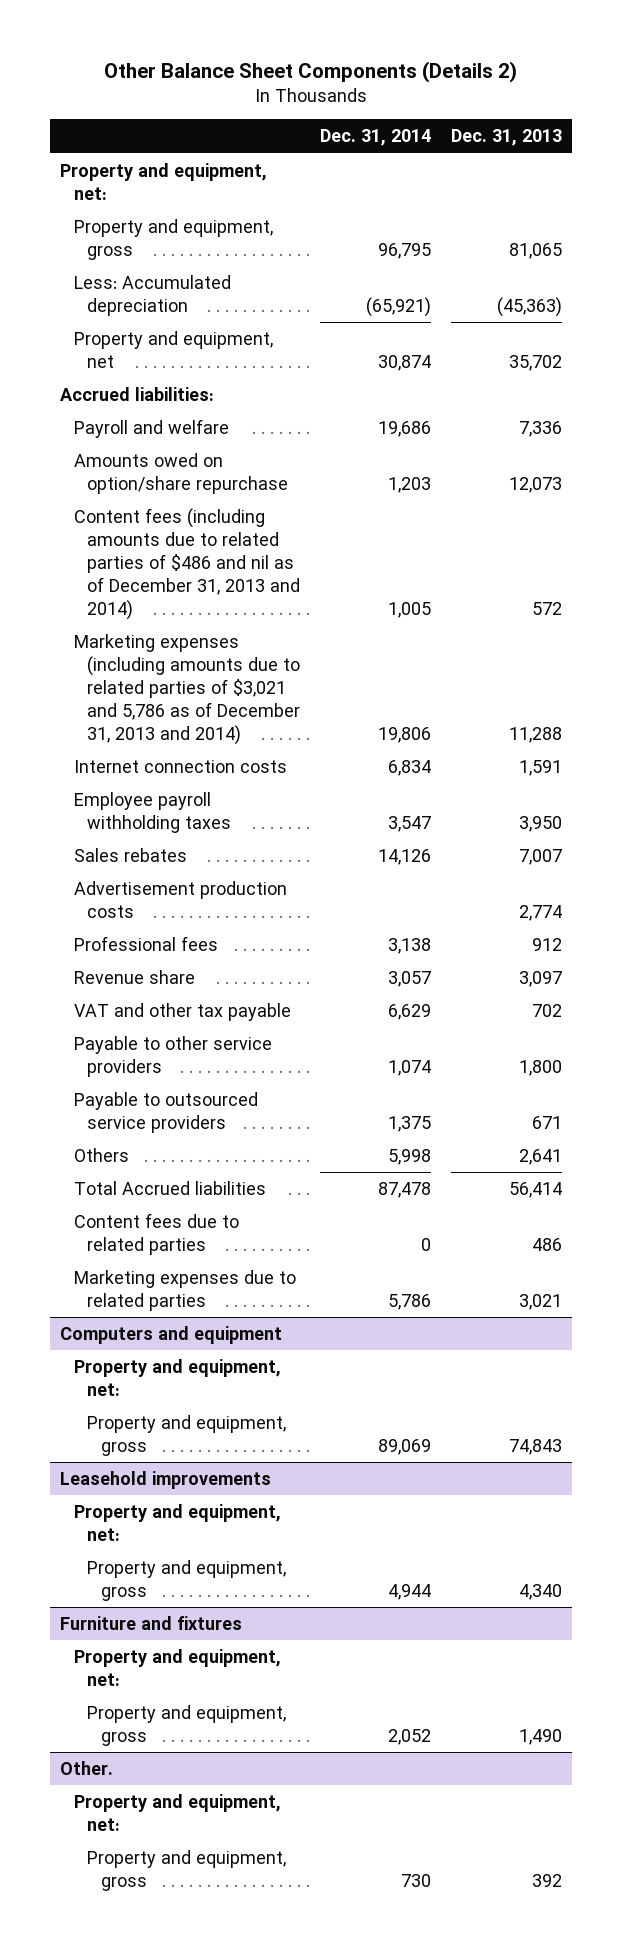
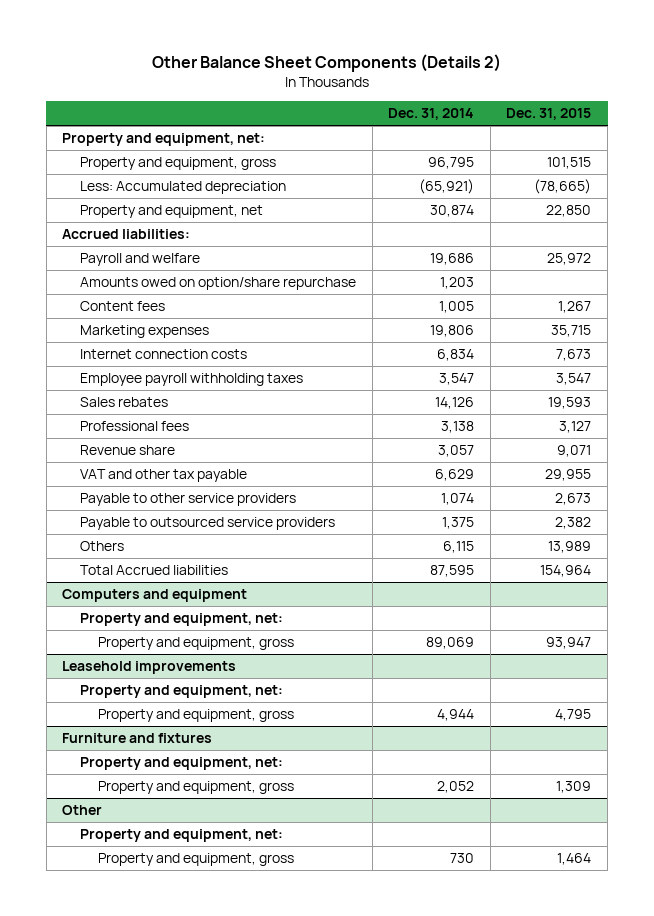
[451,129,563,147] Dec. 31, 2013 -> none
none -> [506,108,592,121] Dec. 31, 2015
[73,507,301,621] Content fees (including amounts due to related parties of $486 and nil as of December 31, 2013 and 2014) -> [80,301,166,312] Content fees
[73,633,301,746] Marketing expenses (including amounts due to related parties of $3,021 and 5,786 as of December 31, 2013 and 2014) -> [80,325,210,339] Marketing expenses
[73,880,287,918] Advertisement production costs -> none
[73,1212,239,1255] Content fees due to related parties -> none
[73,1269,296,1311] Marketing expenses due to related parties -> none
[388,1148,432,1165] 5,998 -> [443,541,475,554] 6,115
[378,1181,432,1198] 87,478 -> [430,565,475,578] 87,595
[59,1760,113,1775] Other. -> [62,805,103,816] Other

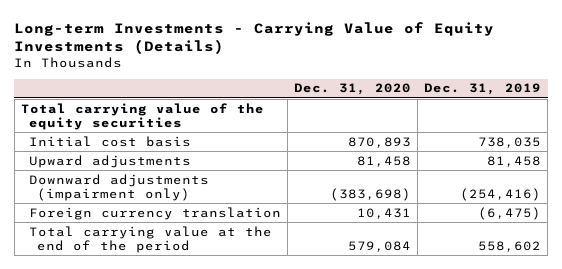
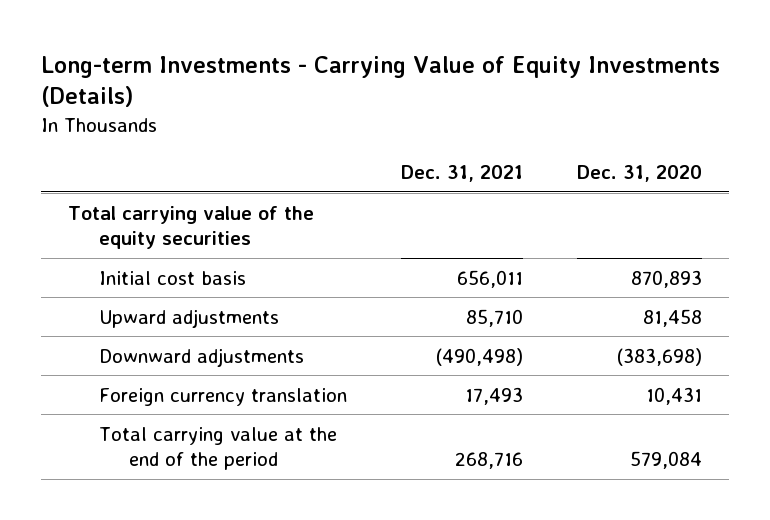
[424,83,542,96] Dec. 31, 2019 -> none
none -> [400,165,523,183] Dec. 31, 2021
[29,173,210,201] Downward adjustments (impairment only) -> [98,347,304,367] Downward adjustments

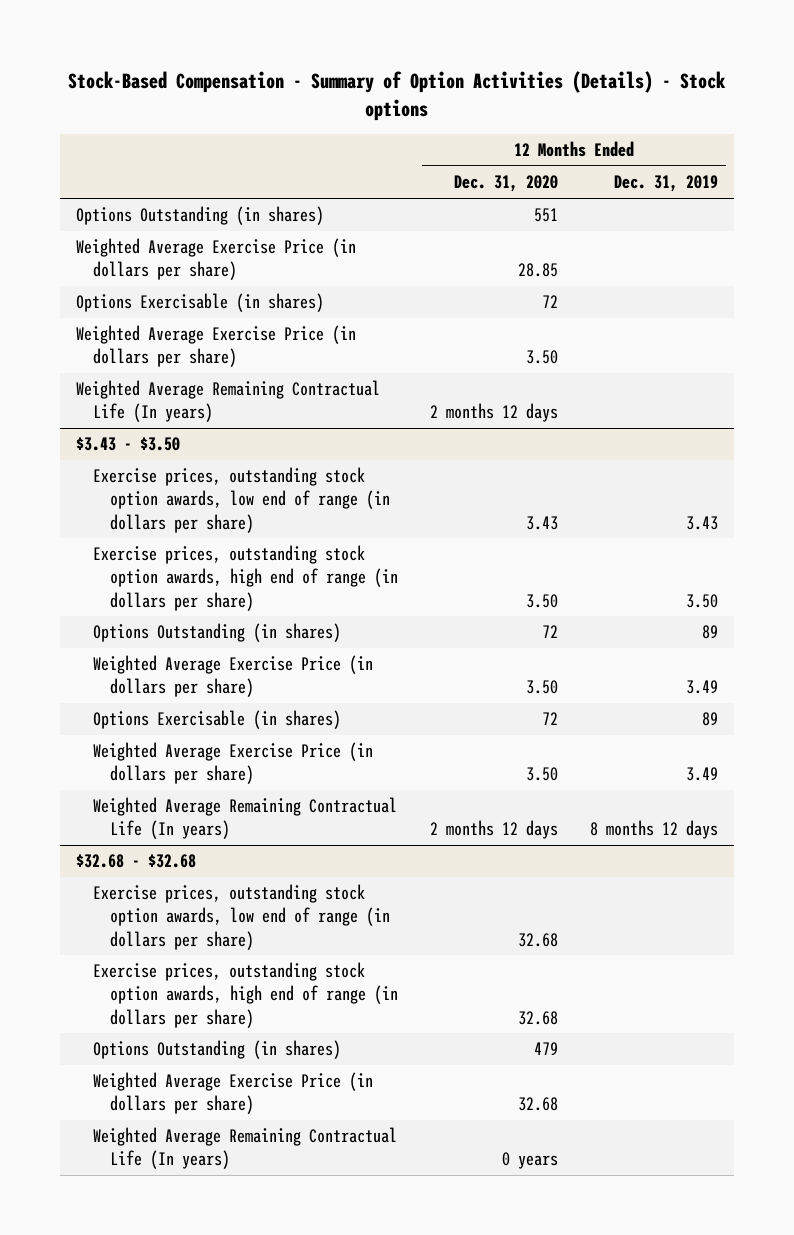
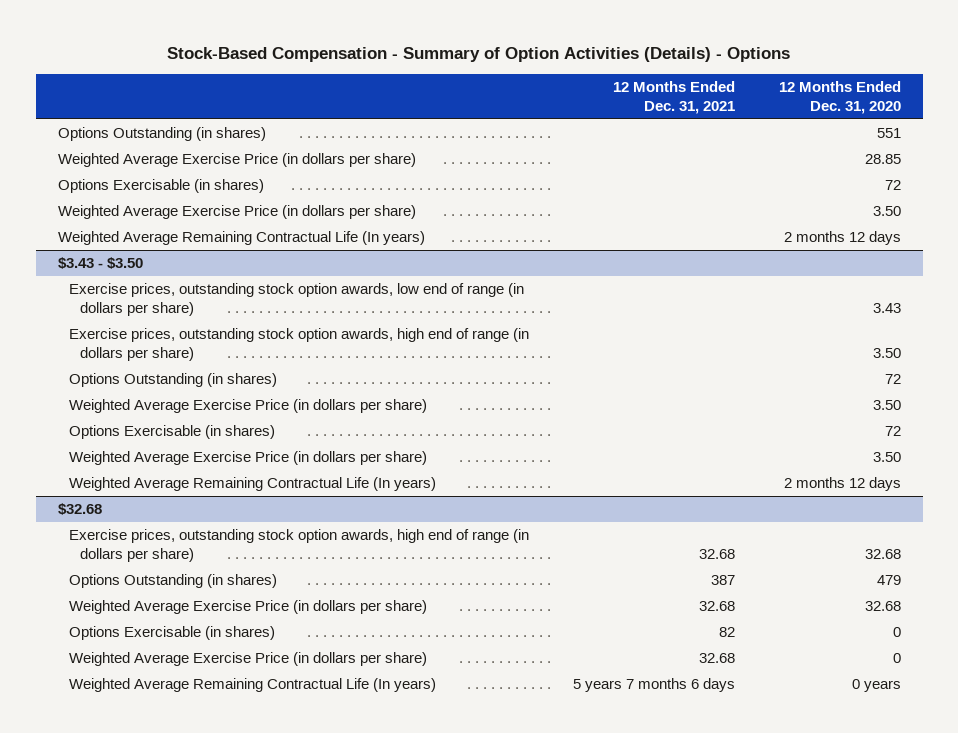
[68,70,727,121] Stock-Based Compensation - Summary of Option Activities (Details) - Stock options -> [167,46,791,62] Stock-Based Compensation - Summary of Option Activities (Details) - Options
[614,175,719,193] Dec. 31, 2019 -> none
none -> [612,80,735,115] 12 Months Ended Dec. 31, 2021
[92,884,390,950] Exercise prices, outstanding stock option awards, low end of range (in dollars per share) -> none
[76,854,197,869] $32.68 - $32.68 -> [57,503,102,516] $32.68
none -> [68,626,275,641] Options Exercisable (in shares)
none -> [68,652,427,667] Weighted Average Exercise Price (in dollars per share)

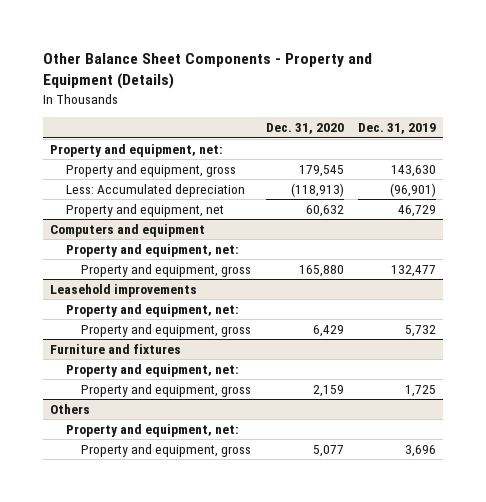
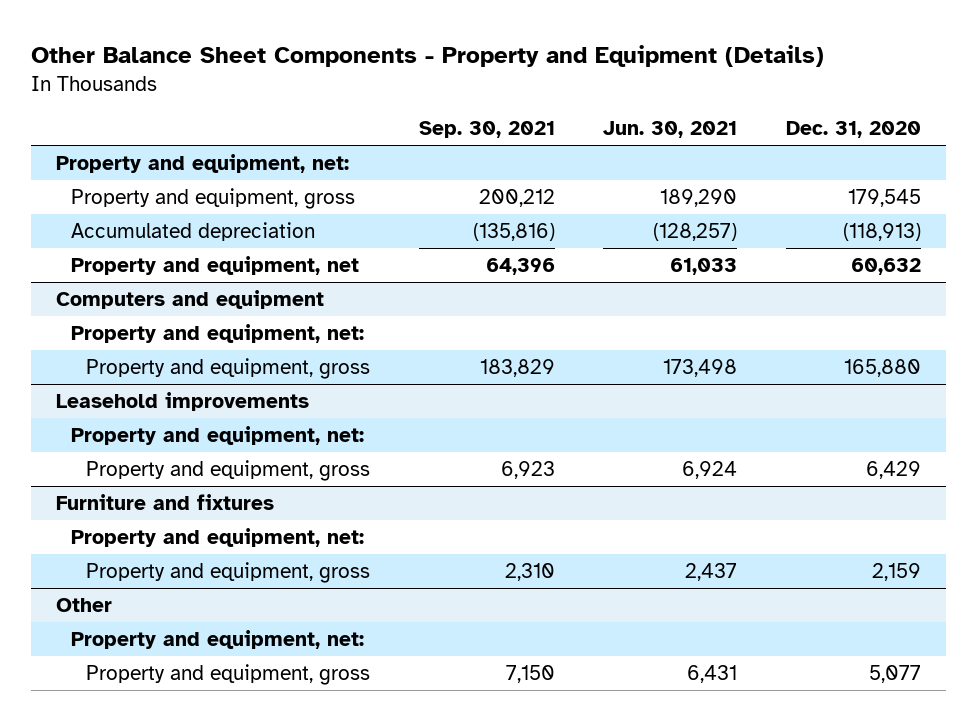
[357,123,436,135] Dec. 31, 2019 -> none
none -> [418,120,555,138] Sep. 30, 2021
none -> [603,120,738,138] Jun. 30, 2021
[65,183,245,197] Less: Accumulated depreciation -> [70,221,315,241] Accumulated depreciation
[50,403,91,414] Others -> [55,597,112,612] Other

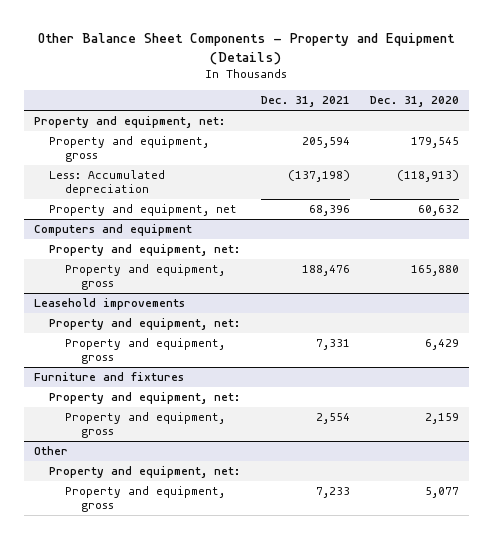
[418,120,555,138] Sep. 30, 2021 -> none
[603,120,738,138] Jun. 30, 2021 -> none
none -> [260,96,350,108] Dec. 31, 2021
[70,221,315,241] Accumulated depreciation -> [49,170,166,197] Less: Accumulated depreciation

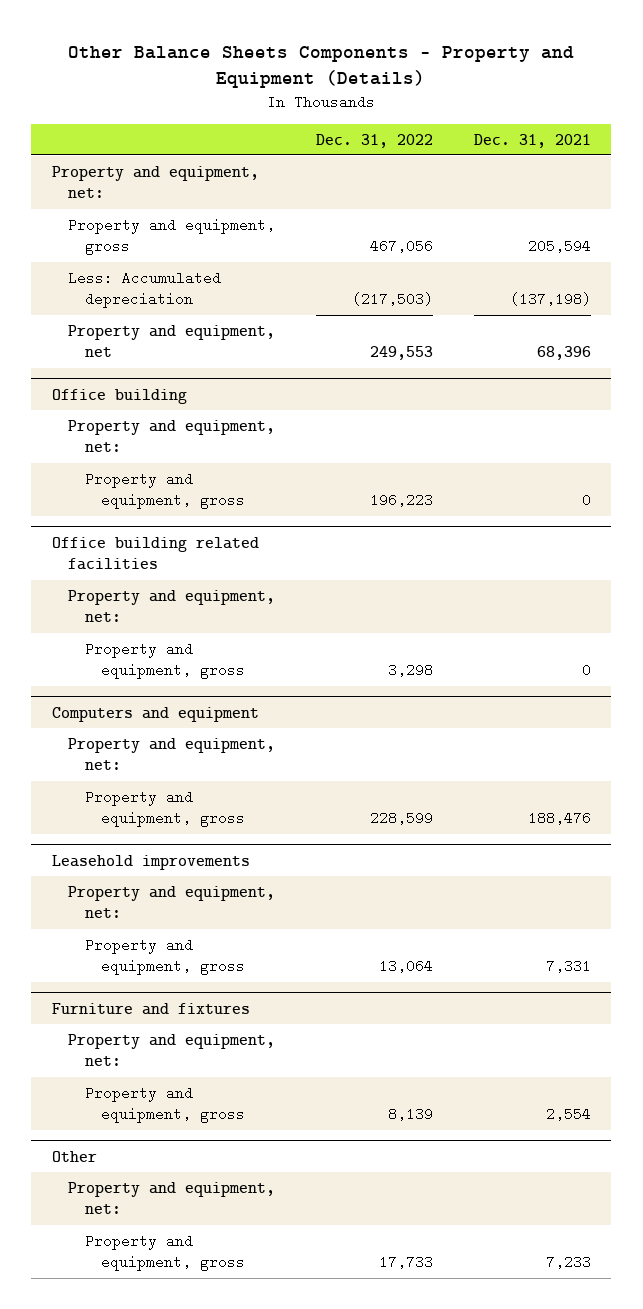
[38,32,456,65] Other Balance Sheet Components - Property and Equipment (Details) -> [68,45,575,89] Other Balance Sheets Components - Property and Equipment (Details)
[369,96,459,108] Dec. 31, 2020 -> none
none -> [315,133,433,148] Dec. 31, 2022
none -> [51,388,187,404] Office building
none -> [68,419,276,453] Property and equipment, net:
none -> [84,471,245,510] Property and equipment, gross
none -> [51,536,259,571] Office building related facilities
none -> [68,589,276,623] Property and equipment, net:
none -> [84,641,245,680] Property and equipment, gross

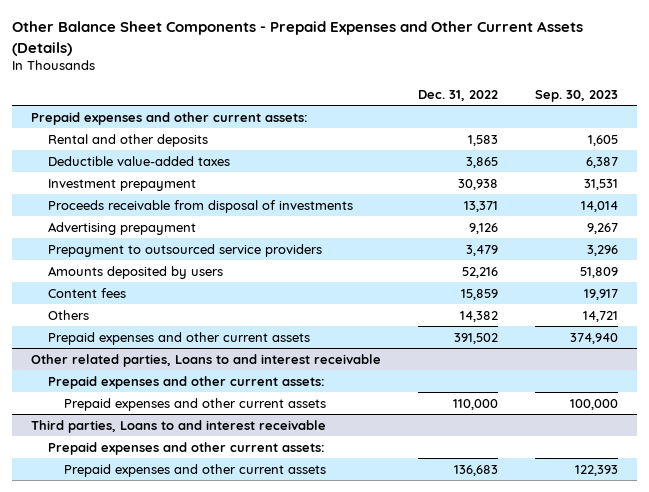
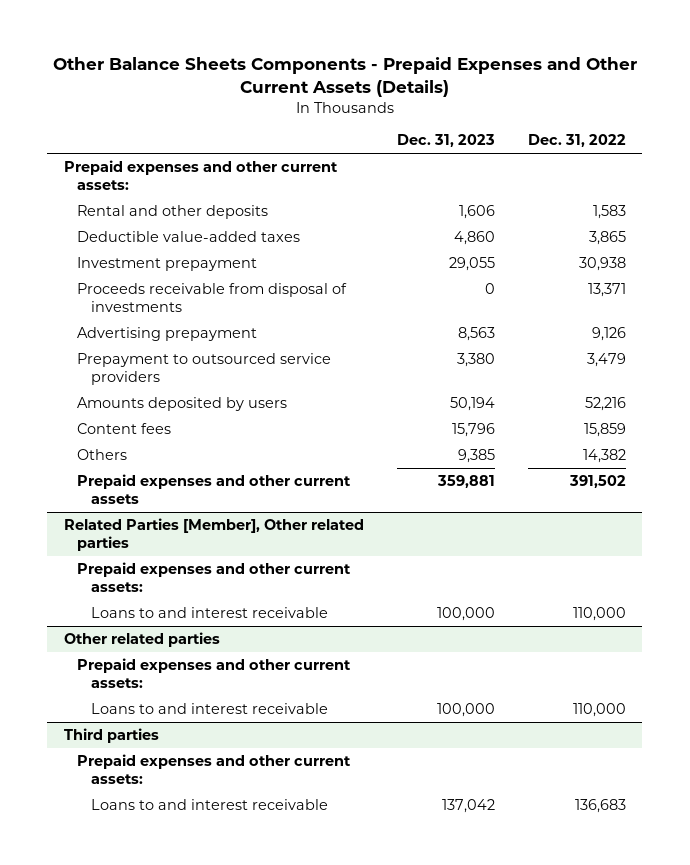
[12,21,584,56] Other Balance Sheet Components - Prepaid Expenses and Other Current Assets (Details) -> [52,57,637,97] Other Balance Sheets Components - Prepaid Expenses and Other Current Assets (Details)
[535,89,619,102] Sep. 30, 2023 -> none
none -> [396,134,495,148] Dec. 31, 2023
[30,353,381,367] Other related parties, Loans to and interest receivable -> none
none -> [63,518,364,551] Related Parties [Member], Other related parties
[64,397,327,411] Prepaid expenses and other current assets -> none
[30,419,326,433] Third parties, Loans to and interest receivable -> none
none -> [90,607,328,619] Loans to and interest receivable
none -> [63,632,220,648] Other related parties
none -> [90,703,328,715] Loans to and interest receivable
none -> [63,728,159,744] Third parties
none -> [77,754,352,784] Prepaid expenses and other current assets:
[64,463,327,477] Prepaid expenses and other current assets -> [90,799,328,811] Loans to and interest receivable

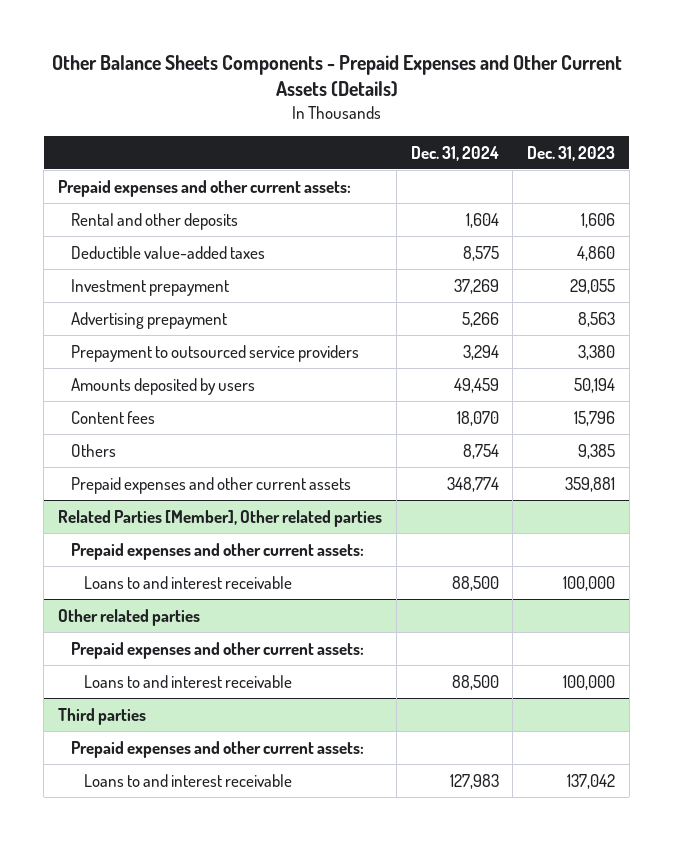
[527,134,626,148] Dec. 31, 2022 -> none
none -> [410,145,499,161] Dec. 31, 2024
[77,283,348,312] Proceeds receivable from disposal of investments -> none

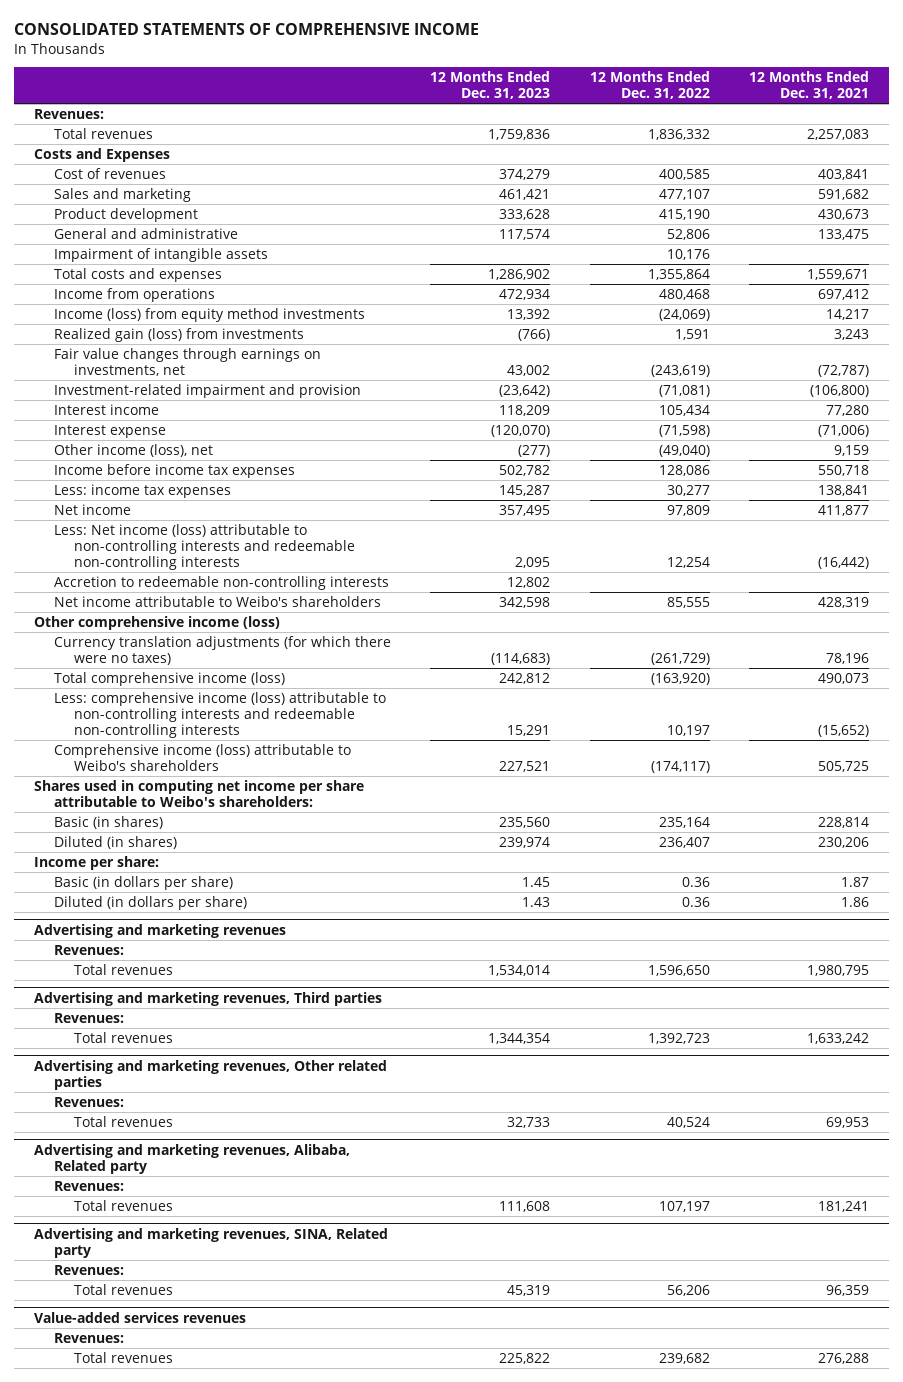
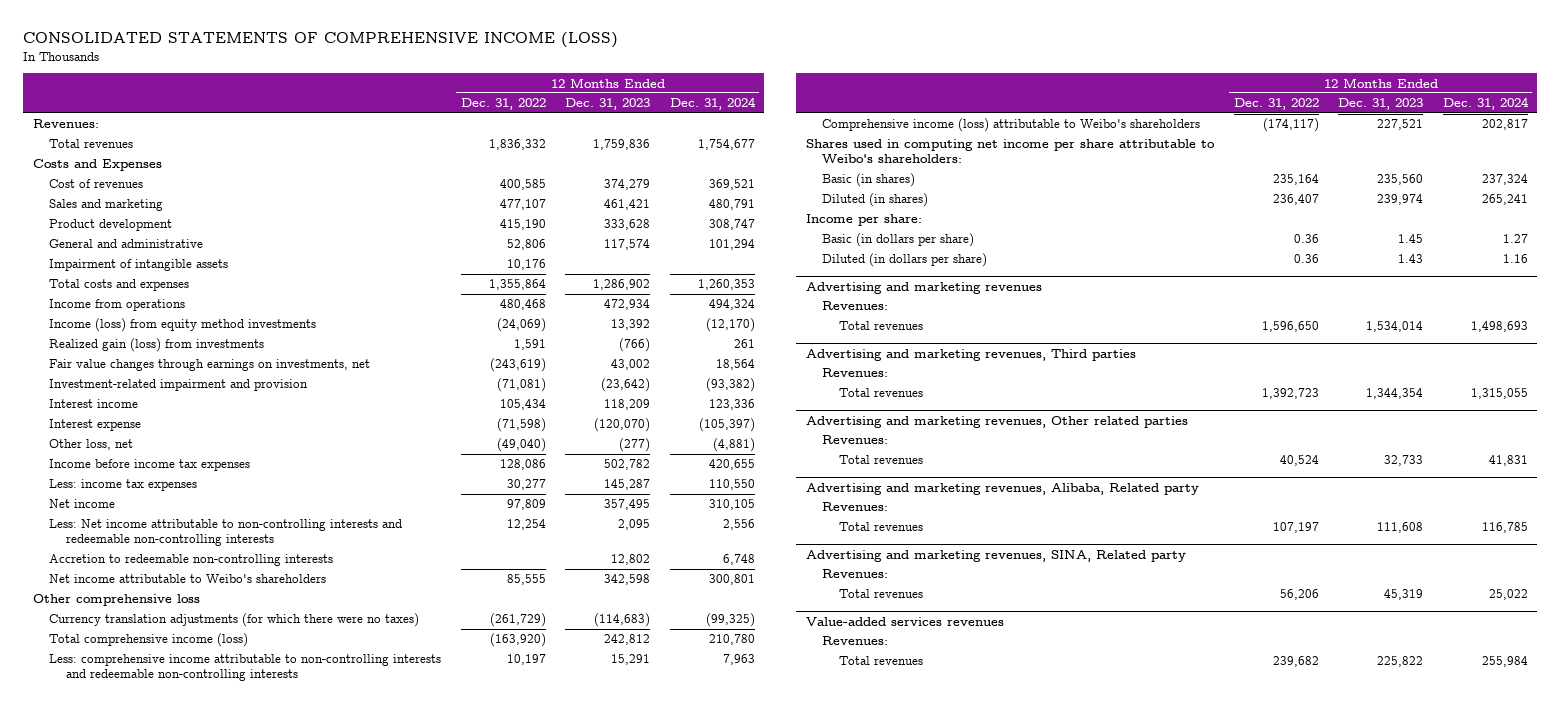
[14,23,480,36] CONSOLIDATED STATEMENTS OF COMPREHENSIVE INCOME -> [23,32,619,49] CONSOLIDATED STATEMENTS OF COMPREHENSIVE INCOME (LOSS)
[748,71,869,100] 12 Months Ended Dec. 31, 2021 -> none
none -> [669,97,756,111] Dec. 31, 2024
[53,443,213,457] Other income (loss), net -> [49,439,134,451] Other loss, net
[53,523,355,570] Less: Net income (loss) attributable to non-controlling interests and redeemable non-controlling interests -> [49,519,403,547] Less: Net income attributable to non-controlling interests and redeemable non-controlling interests
[34,615,281,630] Other comprehensive income (loss) -> [33,594,201,607] Other comprehensive loss
[53,691,386,738] Less: comprehensive income (loss) attributable to non-controlling interests and redeemable non-controlling interests -> [49,654,442,682] Less: comprehensive income attributable to non-controlling interests and redeemable non-controlling interests

